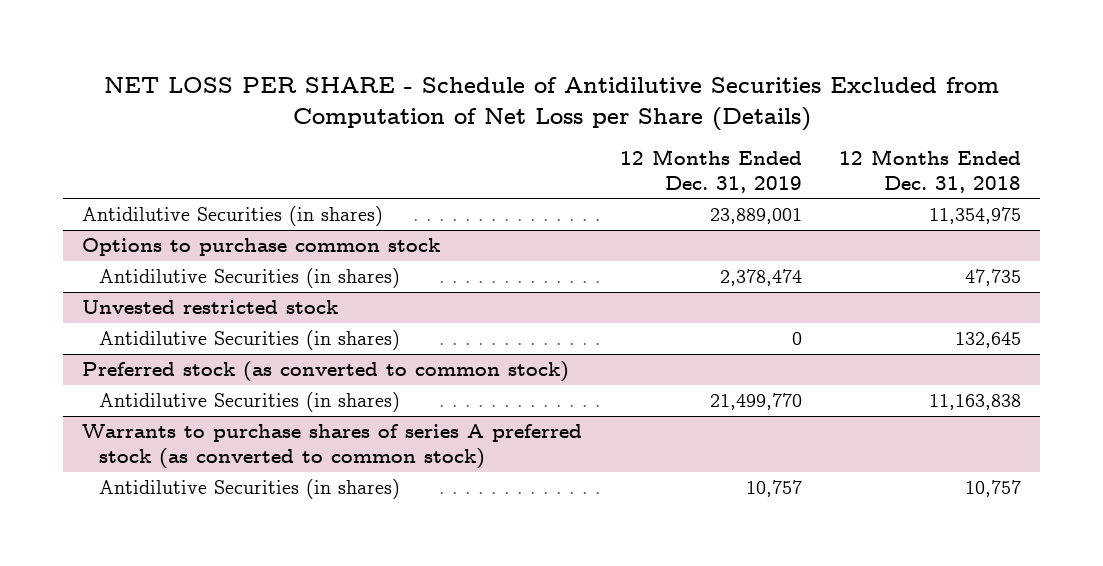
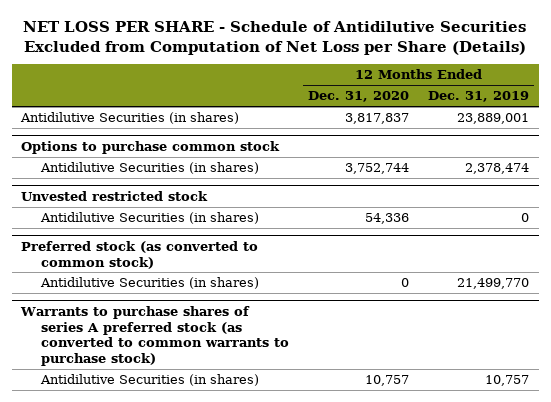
[839,148,1022,193] 12 Months Ended Dec. 31, 2018 -> none
none -> [307,91,409,103] Dec. 31, 2020
[82,424,583,469] Warrants to purchase shares of series A preferred stock (as converted to common stock) -> [20,305,289,366] Warrants to purchase shares of series A preferred stock (as converted to common warrants to purchase stock)

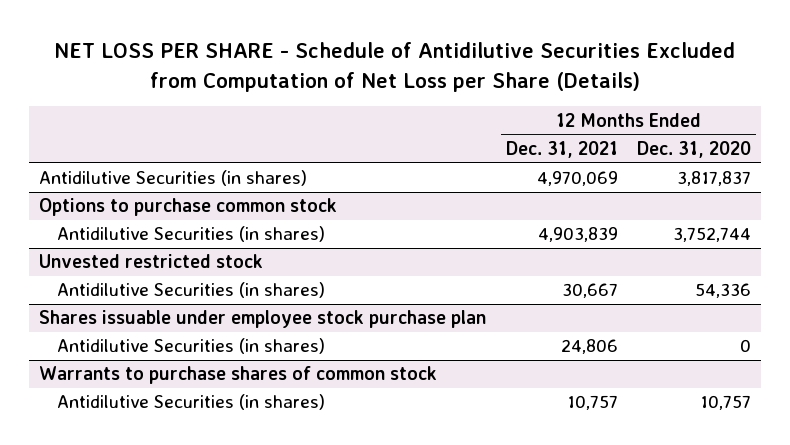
[428,91,530,103] Dec. 31, 2019 -> none
none -> [505,140,618,158] Dec. 31, 2021
[21,240,259,269] Preferred stock (as converted to common stock) -> none
none -> [38,310,486,329] Shares issuable under employee stock purchase plan
[20,305,289,366] Warrants to purchase shares of series A preferred stock (as converted to common warrants to purchase stock) -> [38,366,437,385] Warrants to purchase shares of common stock

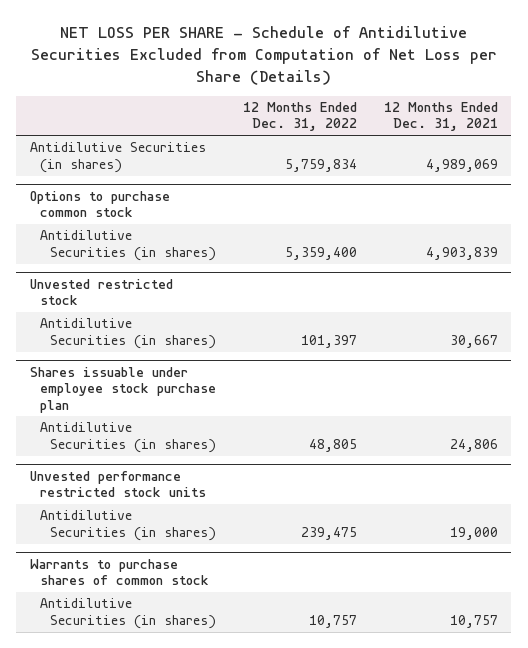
[637,140,752,158] Dec. 31, 2020 -> none
none -> [243,102,358,132] 12 Months Ended Dec. 31, 2022
[536,171,618,187] 4,970,069 -> [425,158,498,172] 4,989,069
none -> [29,470,206,498] Unvested performance restricted stock units
none -> [39,510,217,541] Antidilutive Securities (in shares)

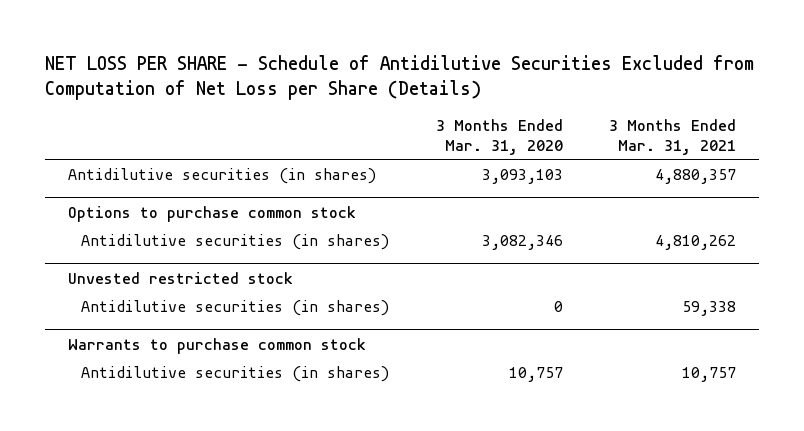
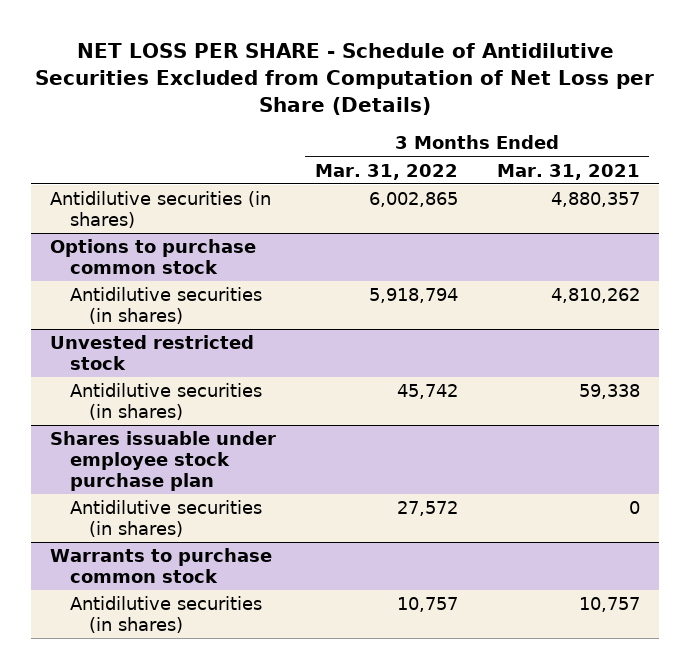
[435,118,563,155] 3 Months Ended Mar. 31, 2020 -> none
none -> [315,163,459,180] Mar. 31, 2022
none -> [50,430,277,491] Shares issuable under employee stock purchase plan
none -> [69,499,262,537] Antidilutive securities (in shares)

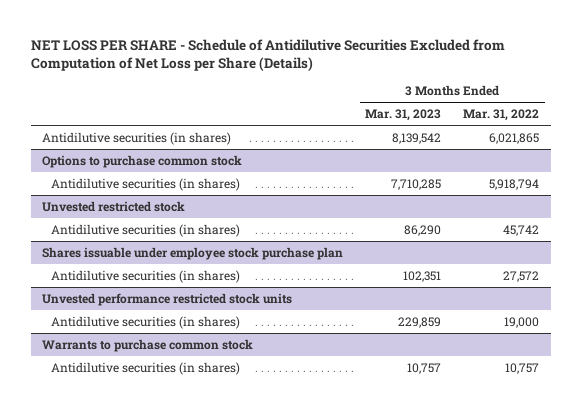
[496,163,640,180] Mar. 31, 2021 -> none
none -> [365,109,442,122] Mar. 31, 2023
[369,191,459,207] 6,002,865 -> [489,132,540,144] 6,021,865
none -> [42,292,293,306] Unvested performance restricted stock units
none -> [51,315,241,329] Antidilutive securities (in shares)

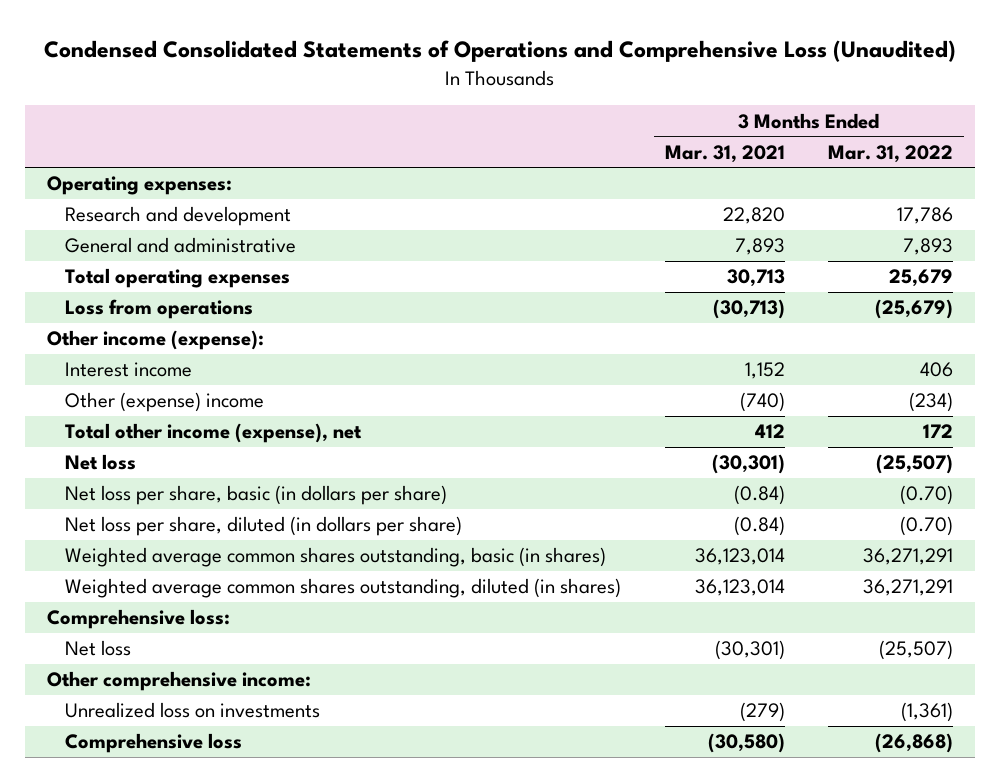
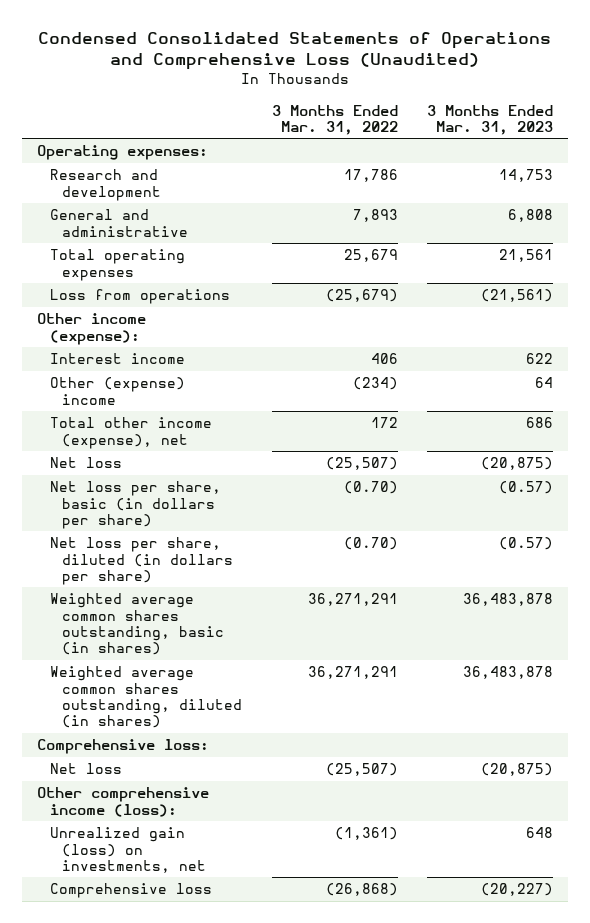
[664,144,785,163] Mar. 31, 2021 -> none
none -> [426,104,553,135] 3 Months Ended Mar. 31, 2023
[46,671,311,692] Other comprehensive income: -> [36,787,209,817] Other comprehensive income (loss):
[65,702,321,719] Unrealized loss on investments -> [49,827,207,873] Unrealized gain (loss) on investments, net

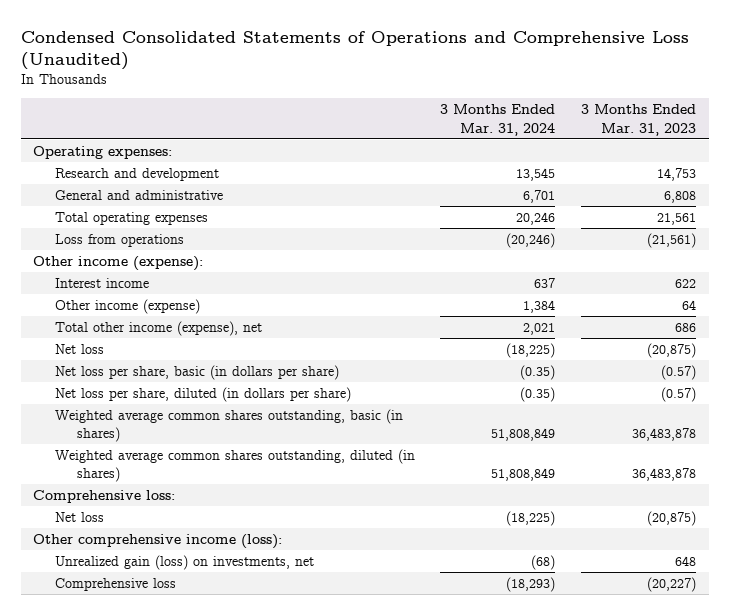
[271,104,398,135] 3 Months Ended Mar. 31, 2022 -> none
none -> [440,104,556,136] 3 Months Ended Mar. 31, 2024
[49,377,185,405] Other (expense) income -> [55,298,201,314] Other income (expense)

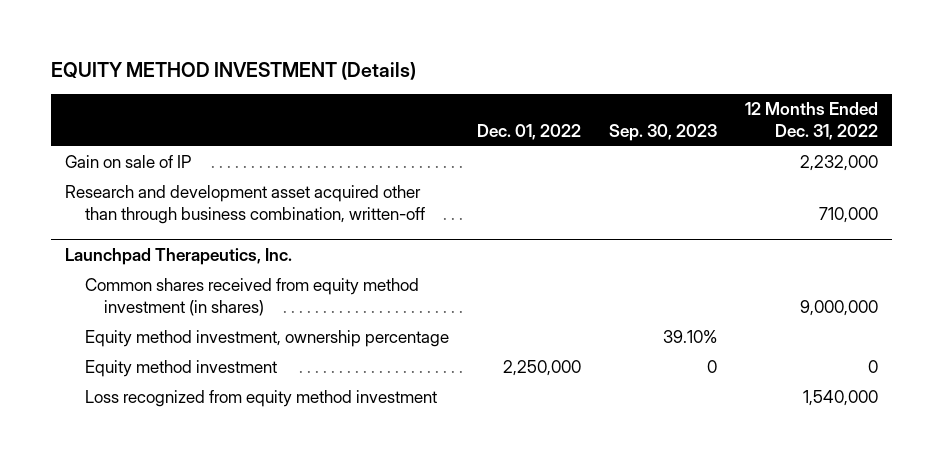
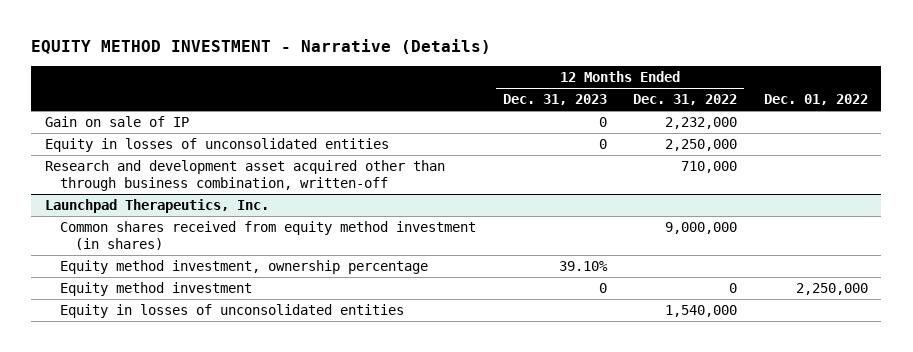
[51,62,417,81] EQUITY METHOD INVESTMENT (Details) -> [31,39,492,55] EQUITY METHOD INVESTMENT - Narrative (Details)
[608,124,717,142] Sep. 30, 2023 -> none
none -> [502,94,607,106] Dec. 31, 2023
none -> [44,138,389,153] Equity in losses of unconsolidated entities
[84,389,437,407] Loss recognized from equity method investment -> [60,304,405,319] Equity in losses of unconsolidated entities

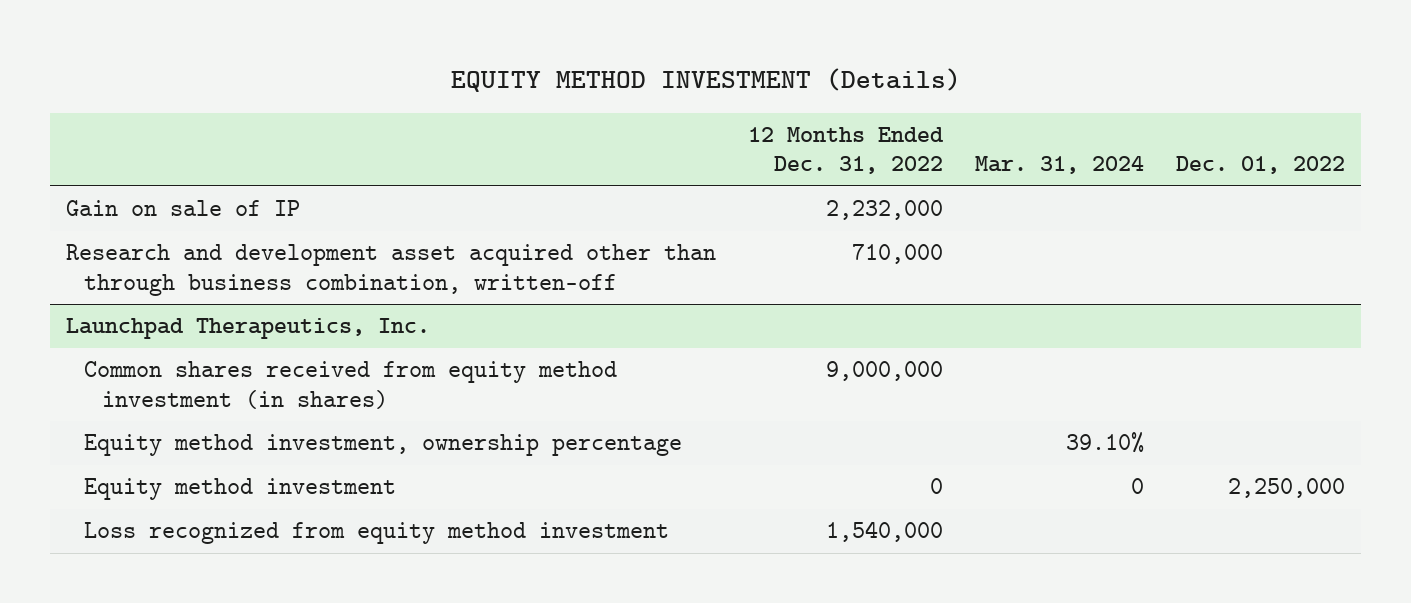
[31,39,492,55] EQUITY METHOD INVESTMENT - Narrative (Details) -> [450,68,961,93] EQUITY METHOD INVESTMENT (Details)
[502,94,607,106] Dec. 31, 2023 -> none
none -> [975,156,1145,175] Mar. 31, 2024
[44,138,389,153] Equity in losses of unconsolidated entities -> none
[60,304,405,319] Equity in losses of unconsolidated entities -> [84,522,670,545] Loss recognized from equity method investment

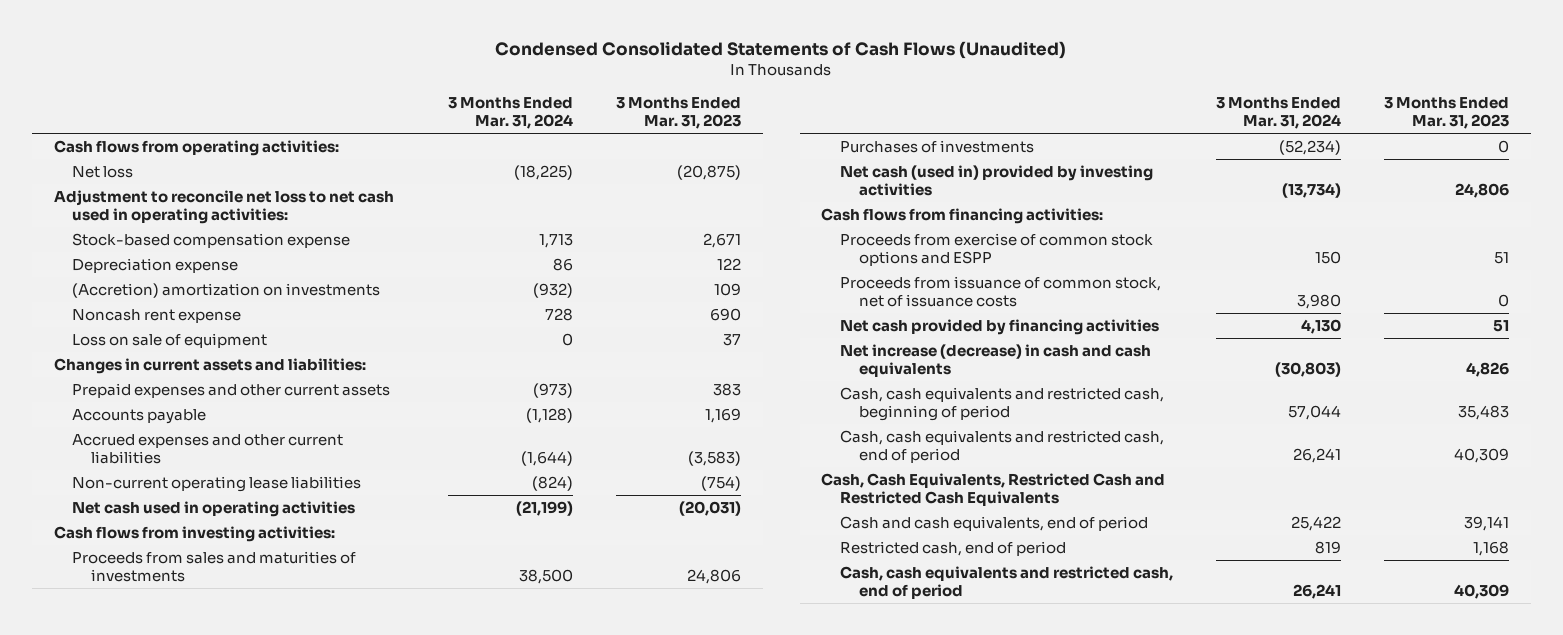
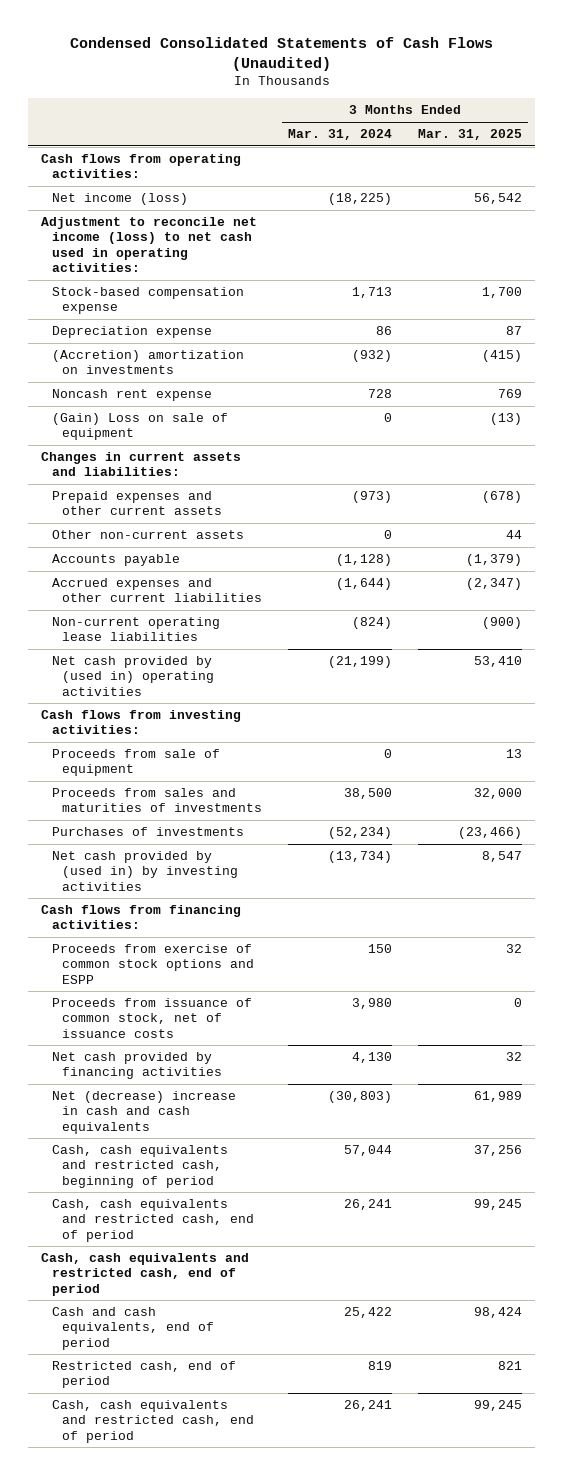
[616,97,742,130] 3 Months Ended Mar. 31, 2023 -> none
none -> [418,129,523,141] Mar. 31, 2025
[72,166,134,179] Net loss -> [51,193,188,206] Net income (loss)
[53,190,394,225] Adjustment to reconcile net loss to net cash used in operating activities: -> [40,217,257,272] Adjustment to reconcile net income (loss) to net cash used in operating activities:
[72,333,268,349] Loss on sale of equipment -> [51,413,228,441] (Gain) Loss on sale of equipment
none -> [51,530,244,540] Other non-current assets
[72,501,356,518] Net cash used in operating activities -> [51,656,215,696] Net cash provided by (used in) operating activities
none -> [51,749,220,777] Proceeds from sale of equipment
[840,165,1154,197] Net cash (used in) provided by investing activities -> [51,851,239,891] Net cash provided by (used in) by investing activities
[840,344,1152,378] Net increase (decrease) in cash and cash equivalents -> [51,1091,236,1134] Net (decrease) increase in cash and cash equivalents
[821,473,1166,507] Cash, Cash Equivalents, Restricted Cash and Restricted Cash Equivalents -> [40,1253,249,1296] Cash, cash equivalents and restricted cash, end of period

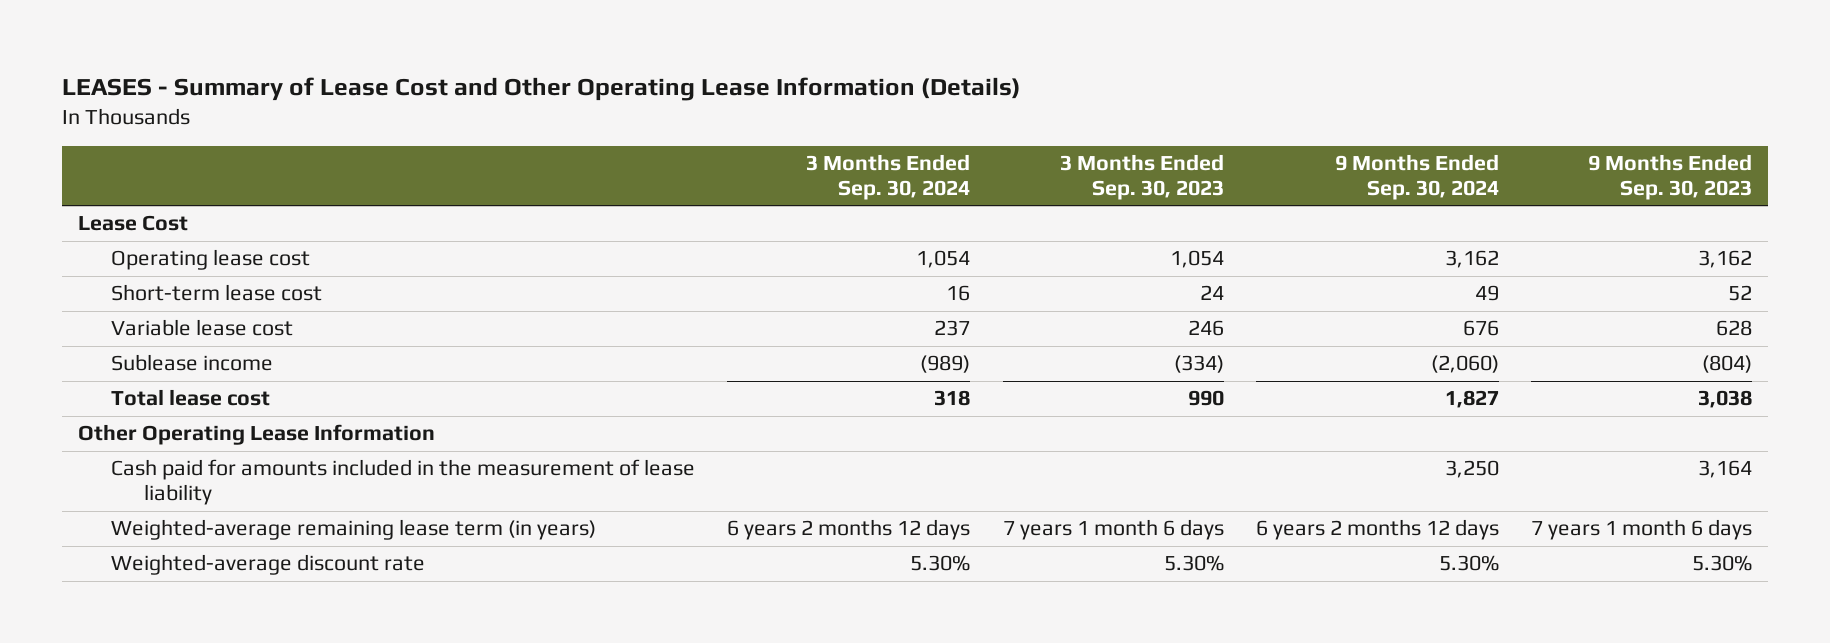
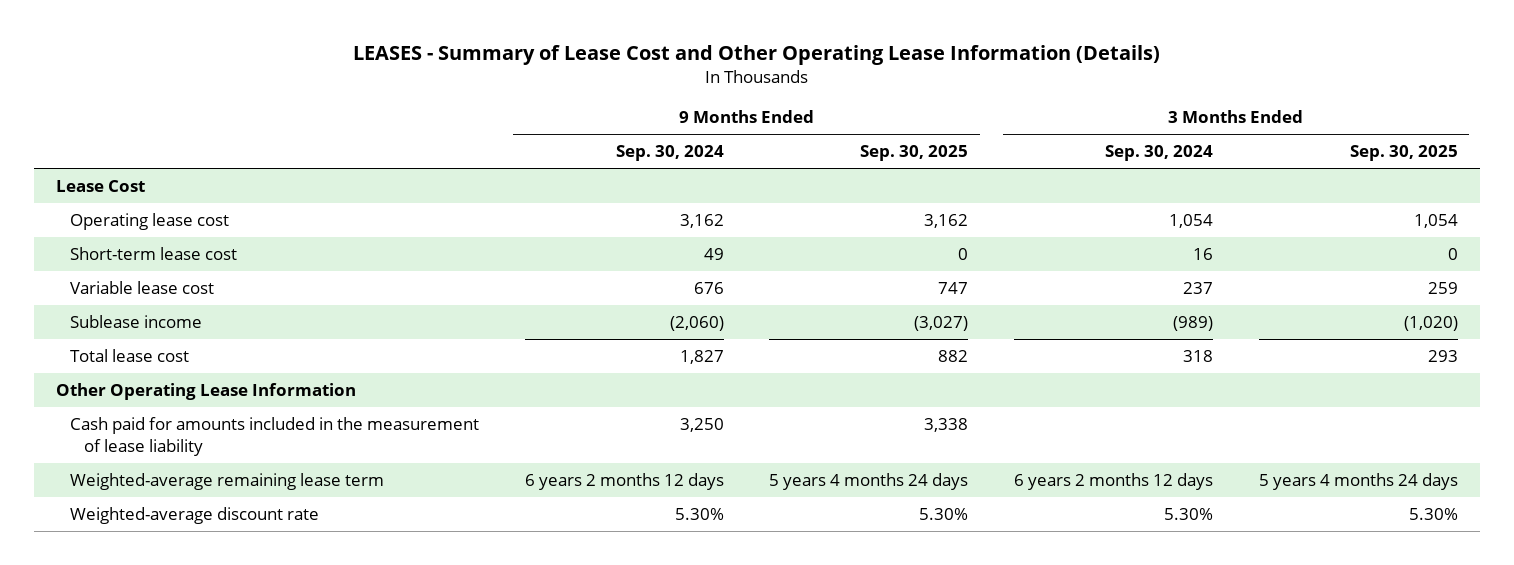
[1059,154,1224,200] 3 Months Ended Sep. 30, 2023 -> none
[1587,154,1752,200] 9 Months Ended Sep. 30, 2023 -> none
none -> [860,145,969,162] Sep. 30, 2025
none -> [1349,145,1458,162] Sep. 30, 2025
[111,519,597,541] Weighted-average remaining lease term (in years) -> [70,473,385,491] Weighted-average remaining lease term

